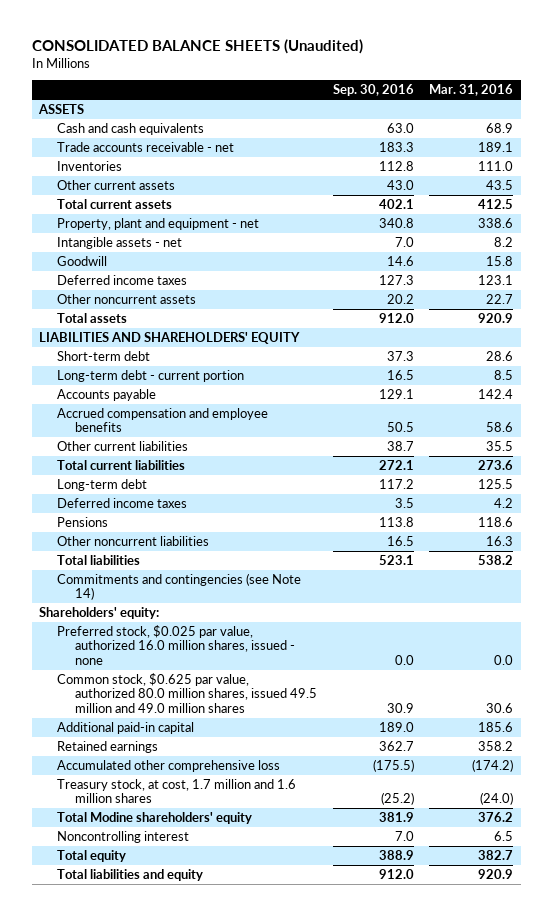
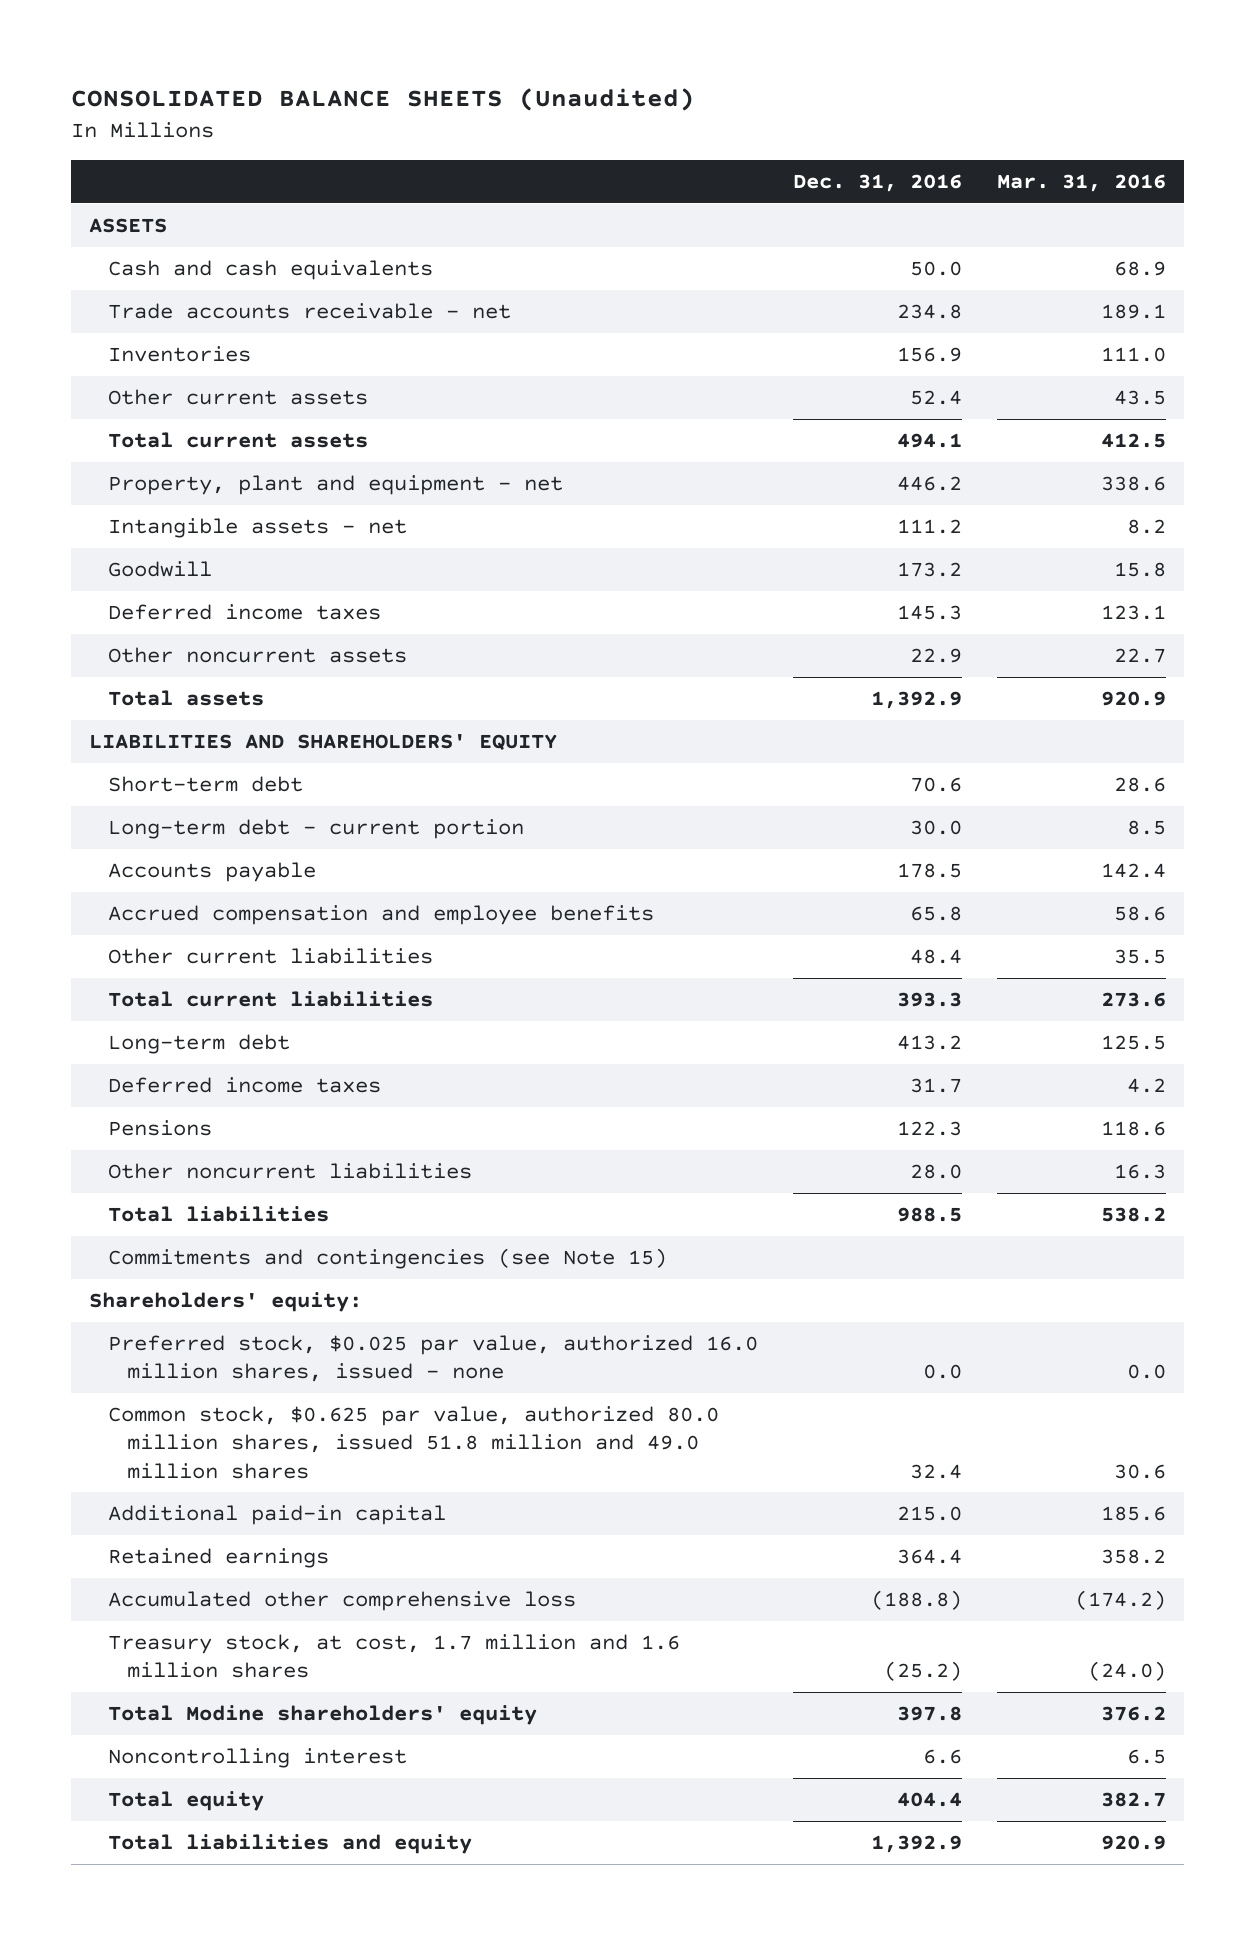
[332,84,414,97] Sep. 30, 2016 -> none
none -> [793,173,963,192] Dec. 31, 2016
[57,573,302,601] Commitments and contingencies (see Note 14) -> [107,1248,667,1270] Commitments and contingencies (see Note 15)
[57,673,318,713] Common stock, $0.625 par value, authorized 80.0 million shares, issued 49.5 million and 49.0 million shares -> [107,1406,719,1479] Common stock, $0.625 par value, authorized 80.0 million shares, issued 51.8 million and 49.0 million shares

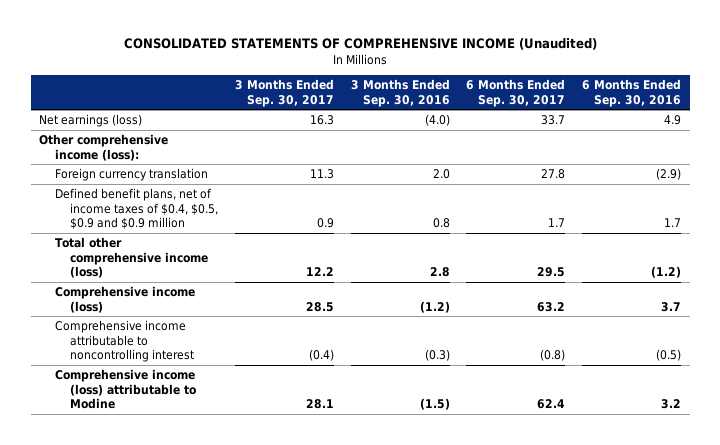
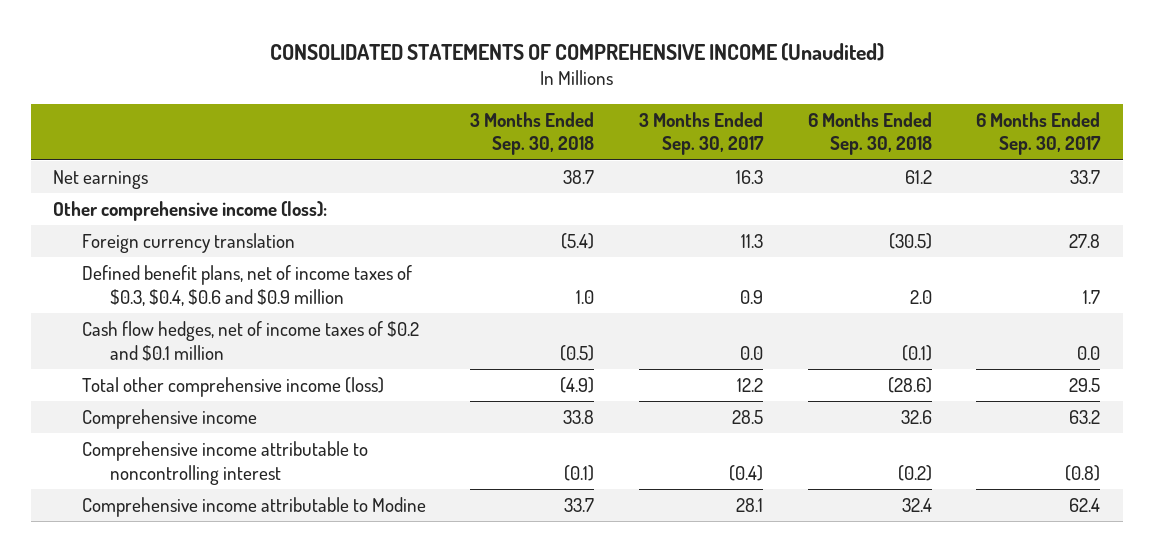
[350,78,450,107] 3 Months Ended Sep. 30, 2016 -> none
[582,78,682,107] 6 Months Ended Sep. 30, 2016 -> none
none -> [470,111,595,156] 3 Months Ended Sep. 30, 2018
none -> [807,111,932,156] 6 Months Ended Sep. 30, 2018
[39,113,143,127] Net earnings (loss) -> [52,169,148,189] Net earnings
[54,187,219,230] Defined benefit plans, net of income taxes of $0.4, $0.5, $0.9 and $0.9 million -> [81,264,412,306] Defined benefit plans, net of income taxes of $0.3, $0.4, $0.6 and $0.9 million
none -> [81,320,419,361] Cash flow hedges, net of income taxes of $0.2 and $0.1 million
[54,285,195,313] Comprehensive income (loss) -> [81,408,257,429] Comprehensive income
[54,368,197,410] Comprehensive income (loss) attributable to Modine -> [81,496,426,517] Comprehensive income attributable to Modine

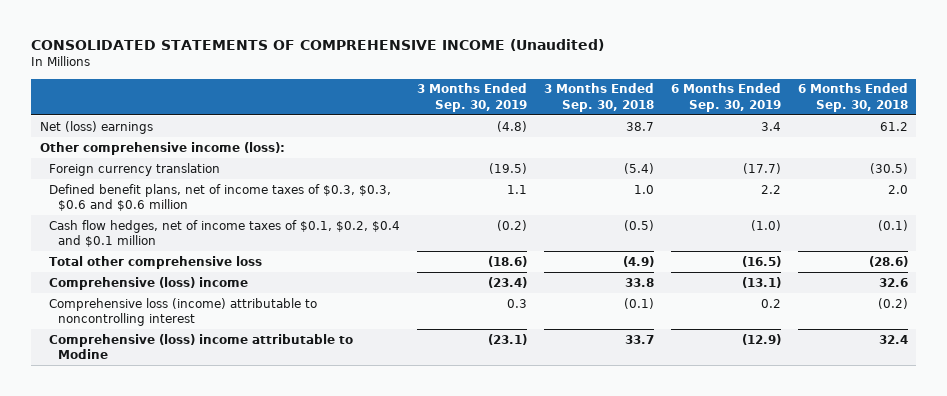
[639,111,765,156] 3 Months Ended Sep. 30, 2017 -> none
[976,111,1102,156] 6 Months Ended Sep. 30, 2017 -> none
none -> [416,83,527,112] 3 Months Ended Sep. 30, 2019
none -> [670,83,781,112] 6 Months Ended Sep. 30, 2019
[52,169,148,189] Net earnings -> [39,120,153,134] Net (loss) earnings
[81,264,412,306] Defined benefit plans, net of income taxes of $0.3, $0.4, $0.6 and $0.9 million -> [48,183,391,212] Defined benefit plans, net of income taxes of $0.3, $0.3, $0.6 and $0.6 million
[81,320,419,361] Cash flow hedges, net of income taxes of $0.2 and $0.1 million -> [48,219,400,248] Cash flow hedges, net of income taxes of $0.1, $0.2, $0.4 and $0.1 million
[81,376,384,397] Total other comprehensive income (loss) -> [48,255,262,269] Total other comprehensive loss
[81,408,257,429] Comprehensive income -> [48,276,248,290] Comprehensive (loss) income
[81,440,368,485] Comprehensive income attributable to noncontrolling interest -> [48,297,317,327] Comprehensive loss (income) attributable to noncontrolling interest
[81,496,426,517] Comprehensive income attributable to Modine -> [48,333,353,360] Comprehensive (loss) income attributable to Modine

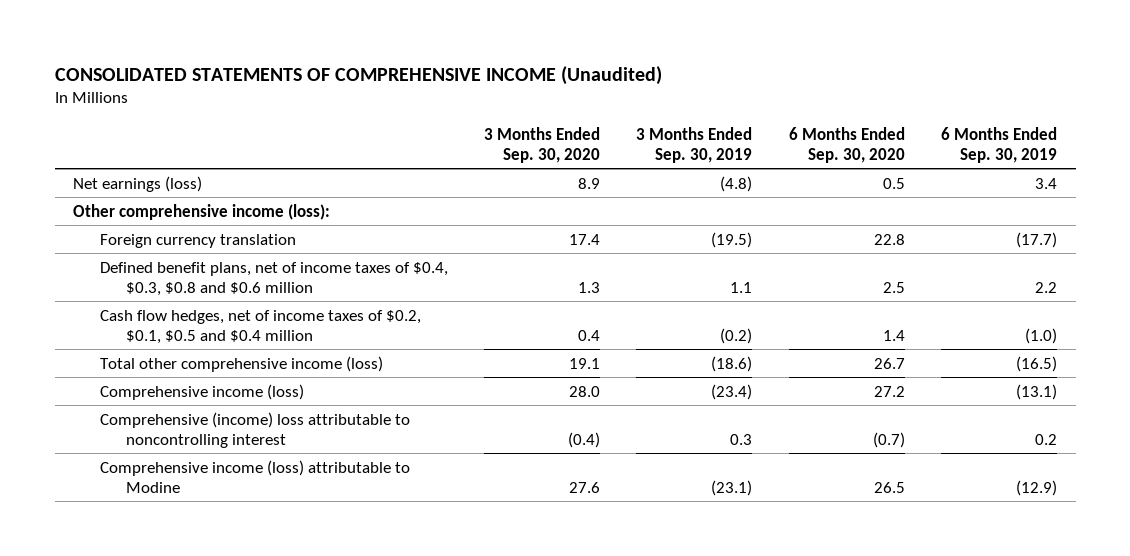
[543,83,654,112] 3 Months Ended Sep. 30, 2018 -> none
[797,83,908,112] 6 Months Ended Sep. 30, 2018 -> none
none -> [483,126,600,163] 3 Months Ended Sep. 30, 2020
none -> [788,126,905,163] 6 Months Ended Sep. 30, 2020
[39,120,153,134] Net (loss) earnings -> [72,175,202,192] Net earnings (loss)
[48,183,391,212] Defined benefit plans, net of income taxes of $0.3, $0.3, $0.6 and $0.6 million -> [99,261,448,296] Defined benefit plans, net of income taxes of $0.4, $0.3, $0.8 and $0.6 million
[48,219,400,248] Cash flow hedges, net of income taxes of $0.1, $0.2, $0.4 and $0.1 million -> [99,309,421,344] Cash flow hedges, net of income taxes of $0.2, $0.1, $0.5 and $0.4 million
[48,255,262,269] Total other comprehensive loss -> [99,355,383,372] Total other comprehensive income (loss)
[48,276,248,290] Comprehensive (loss) income -> [99,383,304,400] Comprehensive income (loss)
[48,297,317,327] Comprehensive loss (income) attributable to noncontrolling interest -> [99,411,410,448] Comprehensive (income) loss attributable to noncontrolling interest
[48,333,353,360] Comprehensive (loss) income attributable to Modine -> [99,459,410,493] Comprehensive income (loss) attributable to Modine

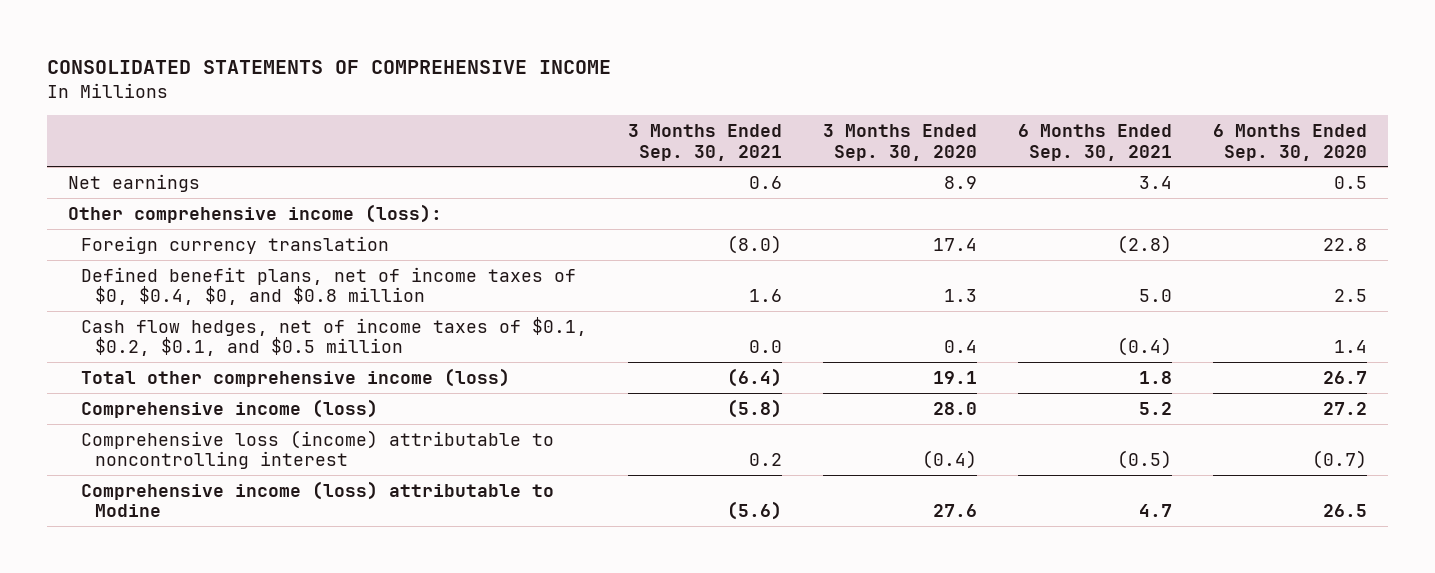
[54,65,662,85] CONSOLIDATED STATEMENTS OF COMPREHENSIVE INCOME (Unaudited) -> [47,60,612,75] CONSOLIDATED STATEMENTS OF COMPREHENSIVE INCOME
[636,126,753,163] 3 Months Ended Sep. 30, 2019 -> none
[941,126,1058,163] 6 Months Ended Sep. 30, 2019 -> none
none -> [628,123,783,161] 3 Months Ended Sep. 30, 2021
none -> [1018,123,1173,161] 6 Months Ended Sep. 30, 2021
[72,175,202,192] Net earnings (loss) -> [67,173,200,192] Net earnings
[99,261,448,296] Defined benefit plans, net of income taxes of $0.4, $0.3, $0.8 and $0.6 million -> [81,266,577,306] Defined benefit plans, net of income taxes of $0, $0.4, $0, and $0.8 million
[99,309,421,344] Cash flow hedges, net of income taxes of $0.2, $0.1, $0.5 and $0.4 million -> [81,316,588,357] Cash flow hedges, net of income taxes of $0.1, $0.2, $0.1, and $0.5 million
[99,411,410,448] Comprehensive (income) loss attributable to noncontrolling interest -> [81,429,555,470] Comprehensive loss (income) attributable to noncontrolling interest

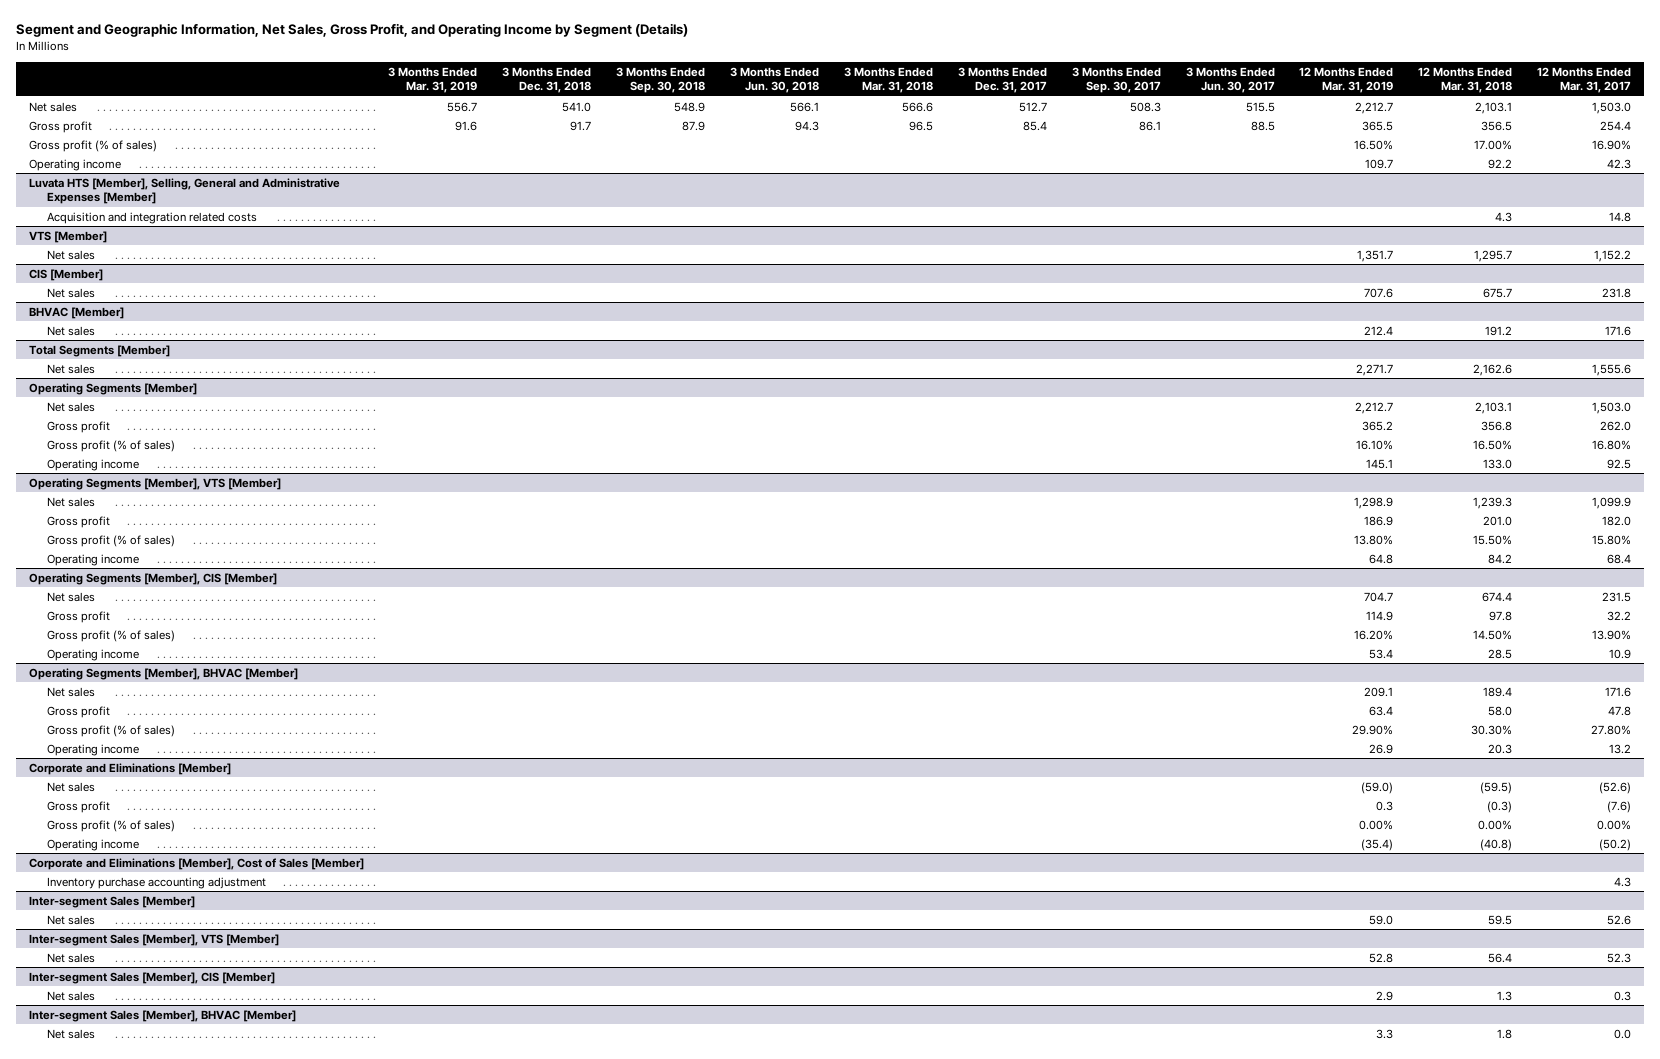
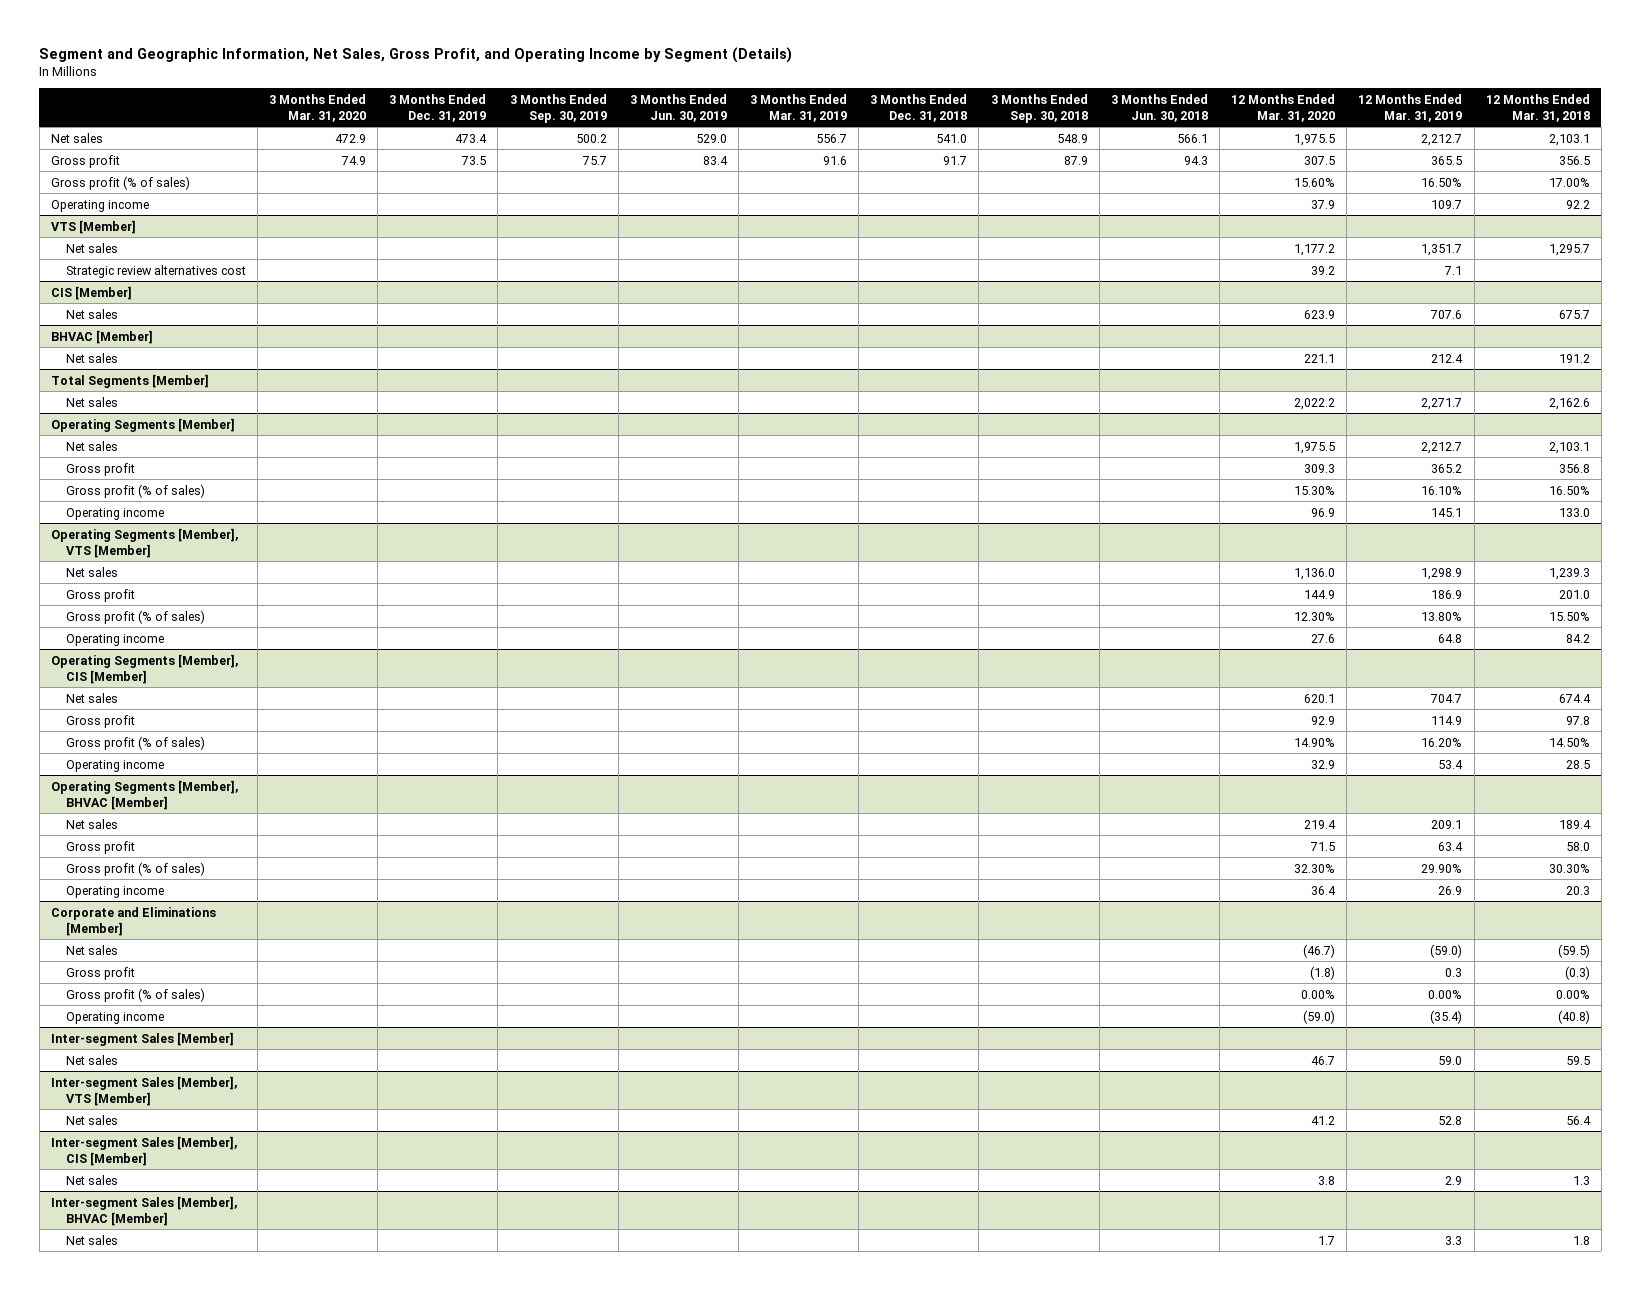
[843,66,933,94] 3 Months Ended Mar. 31, 2018 -> none
[957,66,1047,94] 3 Months Ended Dec. 31, 2017 -> none
[1071,66,1161,94] 3 Months Ended Sep. 30, 2017 -> none
[1185,66,1275,94] 3 Months Ended Jun. 30, 2017 -> none
[1537,66,1632,94] 12 Months Ended Mar. 31, 2017 -> none
none -> [269,93,367,122] 3 Months Ended Mar. 31, 2020
none -> [389,93,487,122] 3 Months Ended Dec. 31, 2019
none -> [509,93,607,123] 3 Months Ended Sep. 30, 2019
none -> [629,93,727,122] 3 Months Ended Jun. 30, 2019
none -> [1231,93,1336,122] 12 Months Ended Mar. 31, 2020
[28,177,340,205] Luvata HTS [Member], Selling, General and Administrative Expenses [Member] -> none
[47,211,258,224] Acquisition and integration related costs -> none
none -> [65,264,246,278] Strategic review alternatives cost
[28,857,364,870] Corporate and Eliminations [Member], Cost of Sales [Member] -> none
[47,876,267,889] Inventory purchase accounting adjustment -> none

